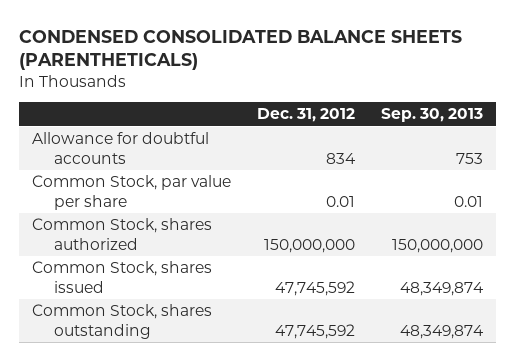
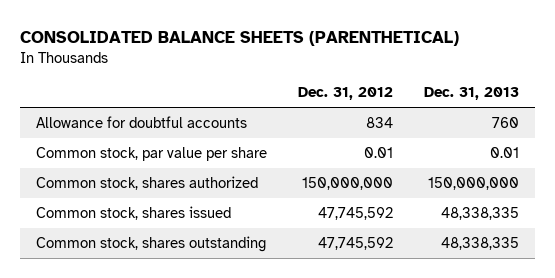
[18,29,462,71] CONDENSED CONSOLIDATED BALANCE SHEETS (PARENTHETICALS) -> [20,30,460,46] CONSOLIDATED BALANCE SHEETS (PARENTHETICAL)
[381,108,484,123] Sep. 30, 2013 -> none
none -> [424,87,520,101] Dec. 31, 2013
[31,175,231,210] Common Stock, par value per share -> [35,146,267,161] Common stock, par value per share
[31,218,212,250] Common Stock, shares authorized -> [35,175,258,190] Common stock, shares authorized
[31,261,212,293] Common Stock, shares issued -> [35,205,231,220] Common stock, shares issued
[31,304,212,339] Common Stock, shares outstanding -> [35,235,266,252] Common stock, shares outstanding

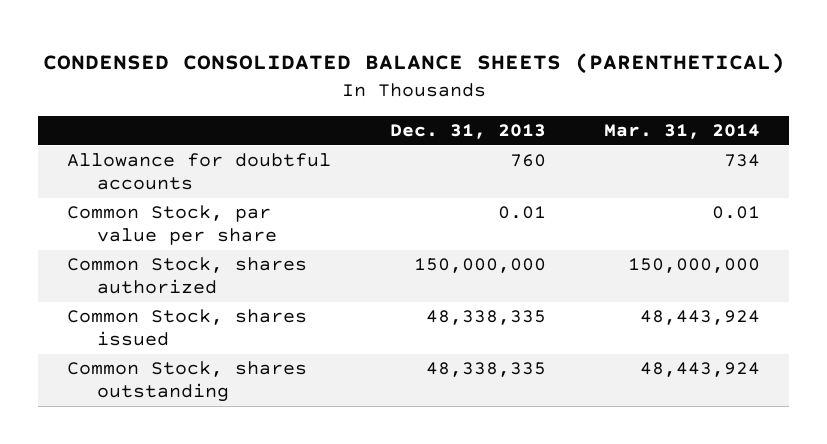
[20,30,460,46] CONSOLIDATED BALANCE SHEETS (PARENTHETICAL) -> [42,53,785,75] CONDENSED CONSOLIDATED BALANCE SHEETS (PARENTHETICAL)
[298,87,394,101] Dec. 31, 2012 -> none
none -> [603,124,760,140] Mar. 31, 2014
[35,146,267,161] Common stock, par value per share -> [67,205,277,246] Common Stock, par value per share
[35,175,258,190] Common stock, shares authorized -> [67,257,308,295] Common Stock, shares authorized
[35,205,231,220] Common stock, shares issued -> [67,309,308,347] Common Stock, shares issued
[35,235,266,252] Common stock, shares outstanding -> [67,361,308,403] Common Stock, shares outstanding

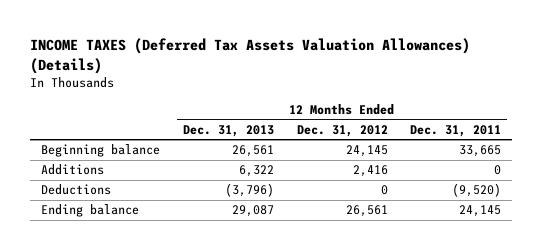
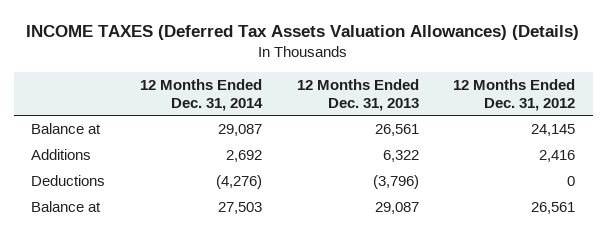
[410,124,502,137] Dec. 31, 2011 -> none
none -> [139,79,263,111] 12 Months Ended Dec. 31, 2014
[41,144,161,158] Beginning balance -> [30,123,101,135] Balance at
[41,204,140,218] Ending balance -> [30,201,101,213] Balance at

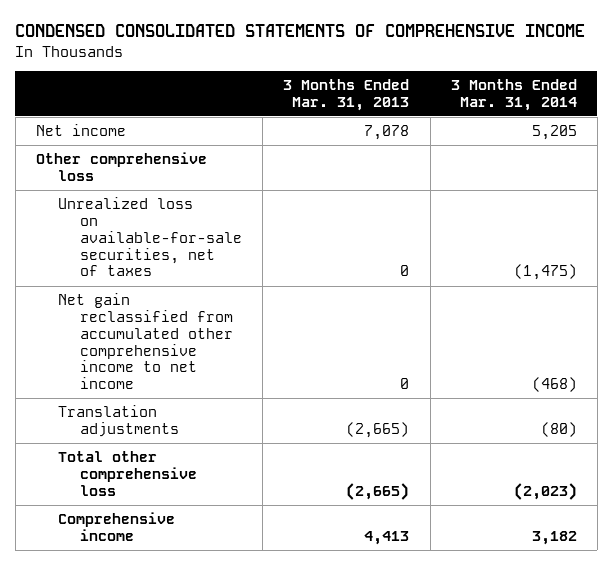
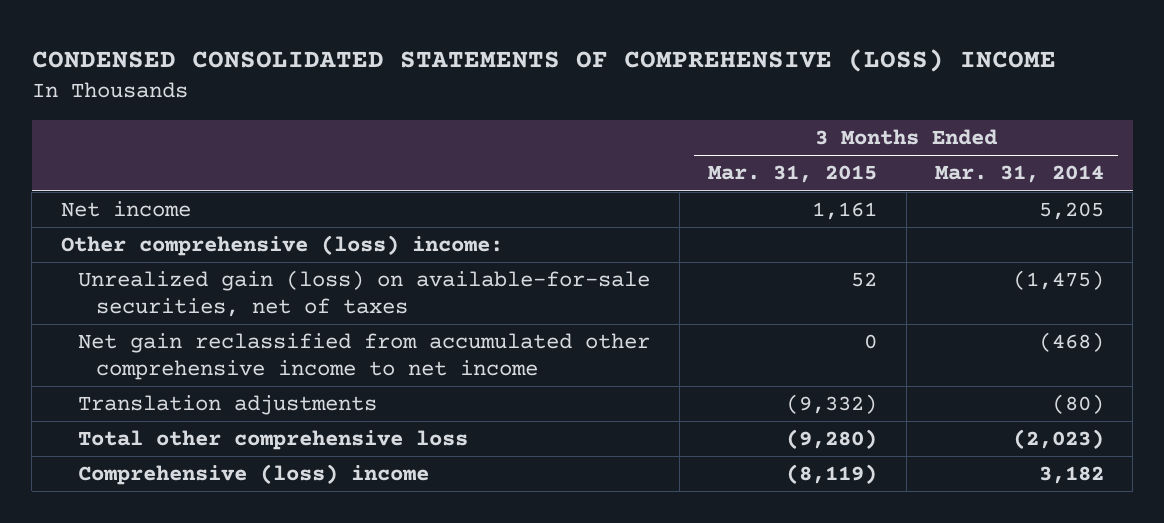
[15,24,586,38] CONDENSED CONSOLIDATED STATEMENTS OF COMPREHENSIVE INCOME -> [31,48,1056,72] CONDENSED CONSOLIDATED STATEMENTS OF COMPREHENSIVE (LOSS) INCOME
[283,78,410,111] 3 Months Ended Mar. 31, 2013 -> none
none -> [708,165,878,184] Mar. 31, 2015
[35,152,207,181] Other comprehensive loss -> [60,235,503,257] Other comprehensive (loss) income:
[58,197,243,277] Unrealized loss on available-for-sale securities, net of taxes -> [78,270,651,317] Unrealized gain (loss) on available-for-sale securities, net of taxes
[58,512,176,541] Comprehensive income -> [78,464,430,486] Comprehensive (loss) income

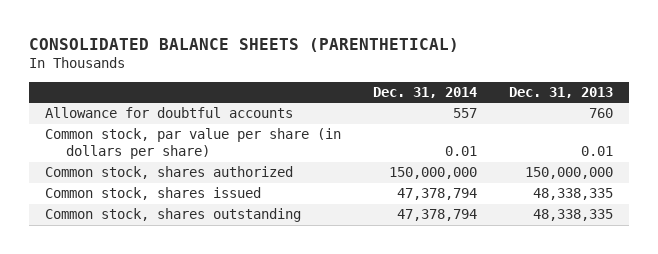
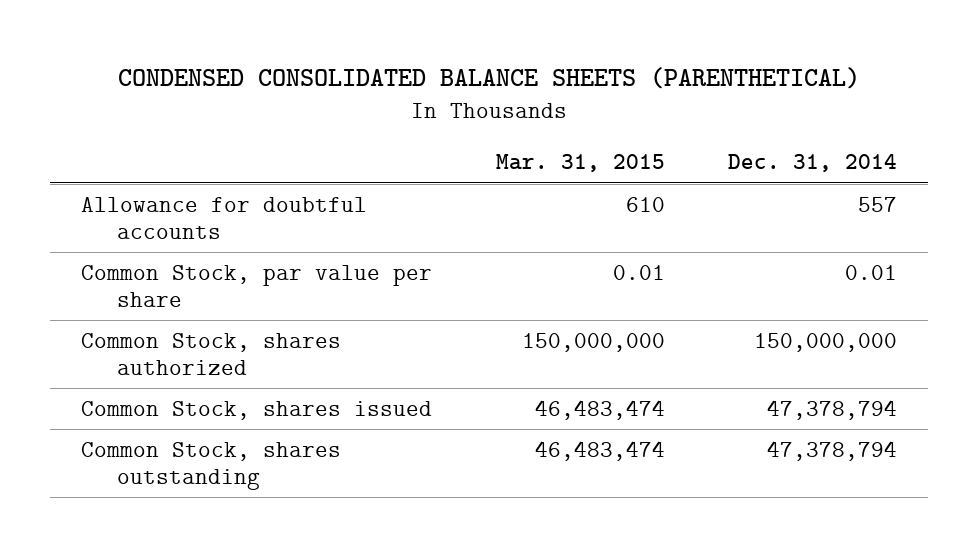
[28,37,459,52] CONSOLIDATED BALANCE SHEETS (PARENTHETICAL) -> [118,67,861,90] CONDENSED CONSOLIDATED BALANCE SHEETS (PARENTHETICAL)
[509,86,614,98] Dec. 31, 2013 -> none
none -> [495,154,665,173] Mar. 31, 2015
[44,128,341,160] Common stock, par value per share (in dollars per share) -> [81,264,433,307] Common Stock, par value per share
[44,166,293,180] Common stock, shares authorized -> [81,332,342,375] Common Stock, shares authorized
[44,187,261,201] Common stock, shares issued -> [81,400,433,420] Common Stock, shares issued
[44,208,301,223] Common stock, shares outstanding -> [81,441,342,490] Common Stock, shares outstanding

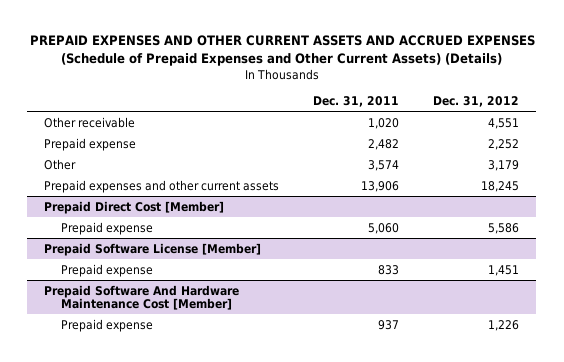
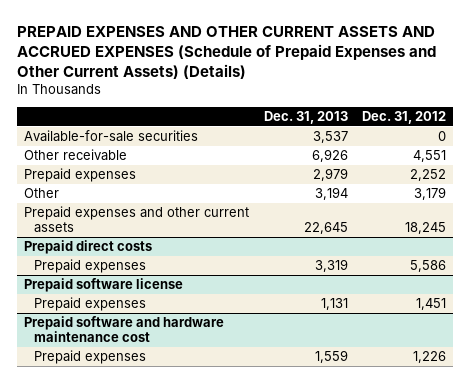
[313,95,400,107] Dec. 31, 2011 -> none
none -> [263,111,348,125] Dec. 31, 2013
none -> [23,130,198,143] Available-for-sale securities
[44,137,137,151] Prepaid expense -> [23,168,136,183] Prepaid expenses
[44,200,225,214] Prepaid Direct Cost [Member] -> [23,240,152,255] Prepaid direct costs
[60,221,153,235] Prepaid expense -> [33,259,146,274] Prepaid expenses
[44,242,262,256] Prepaid Software License [Member] -> [23,278,183,293] Prepaid software license
[60,263,153,277] Prepaid expense -> [33,297,146,312] Prepaid expenses
[44,284,240,310] Prepaid Software And Hardware Maintenance Cost [Member] -> [23,316,224,343] Prepaid software and hardware maintenance cost
[60,318,153,332] Prepaid expense -> [33,350,146,365] Prepaid expenses

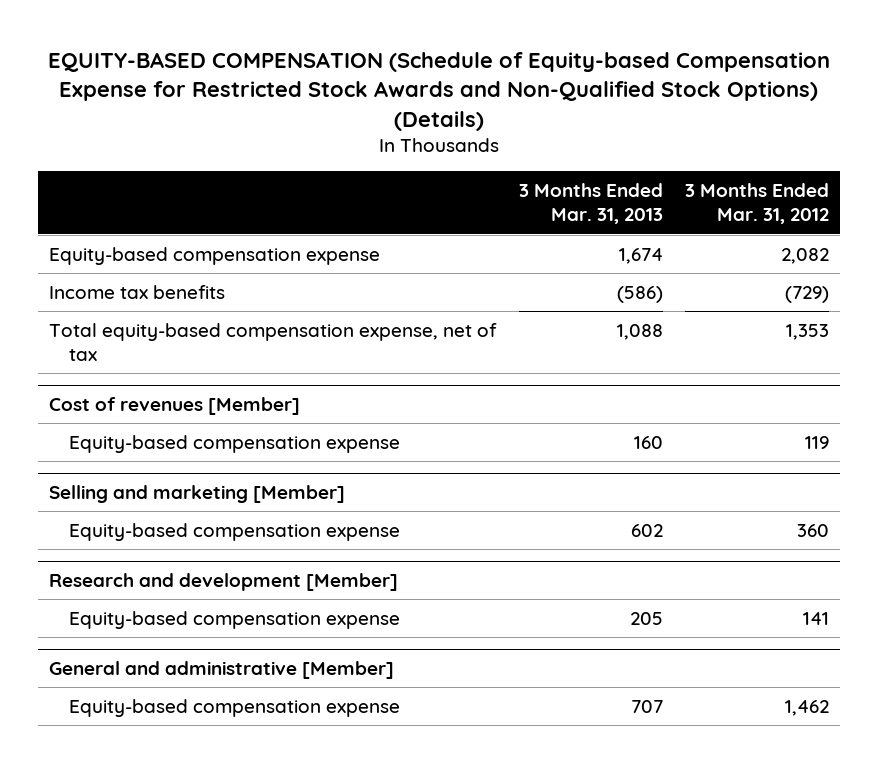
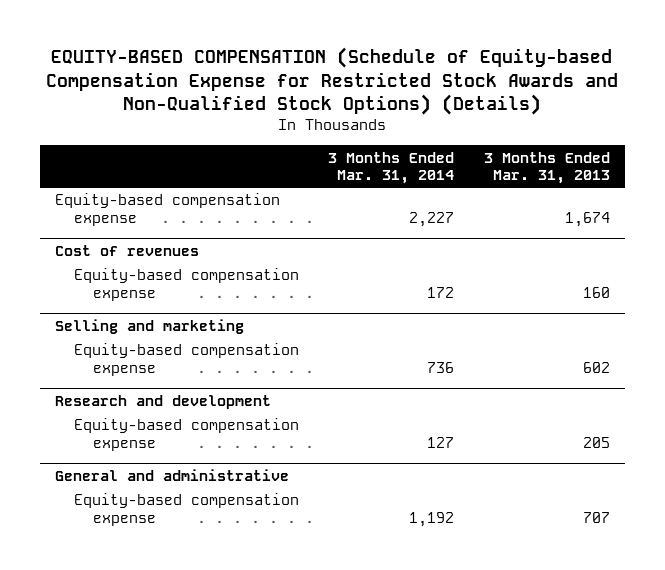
[685,182,830,225] 3 Months Ended Mar. 31, 2012 -> none
none -> [328,151,455,185] 3 Months Ended Mar. 31, 2014
[49,284,226,299] Income tax benefits -> none
[49,322,498,362] Total equity-based compensation expense, net of tax -> none
[49,396,301,415] Cost of revenues [Member] -> [54,245,199,257] Cost of revenues
[49,484,346,503] Selling and marketing [Member] -> [54,319,244,335] Selling and marketing
[49,572,399,591] Research and development [Member] -> [54,395,271,410] Research and development
[49,660,395,679] General and administrative [Member] -> [54,469,289,482] General and administrative

